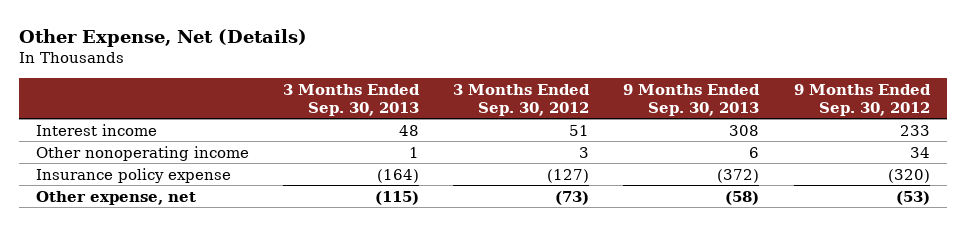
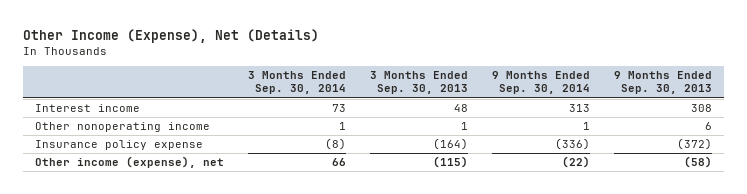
[19,28,308,47] Other Expense, Net (Details) -> [22,29,319,44] Other Income (Expense), Net (Details)
[453,83,591,116] 3 Months Ended Sep. 30, 2012 -> none
[793,83,931,116] 9 Months Ended Sep. 30, 2012 -> none
none -> [247,71,346,95] 3 Months Ended Sep. 30, 2014
none -> [491,71,590,95] 9 Months Ended Sep. 30, 2014
[36,190,197,205] Other expense, net -> [34,156,224,169] Other income (expense), net

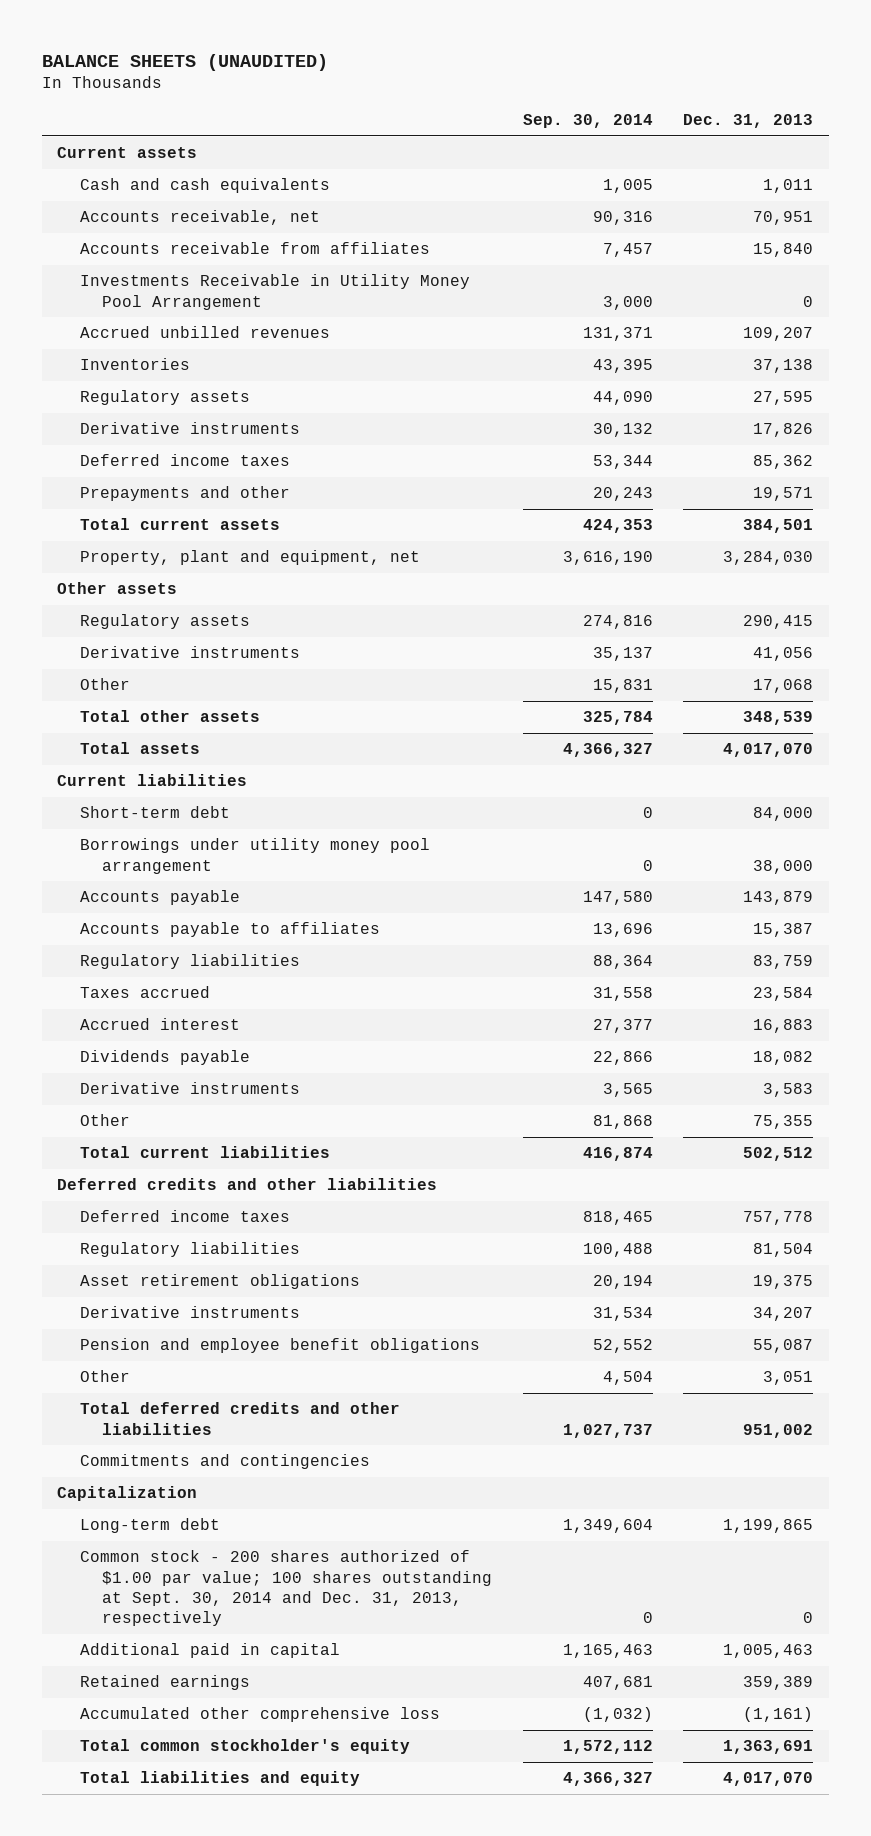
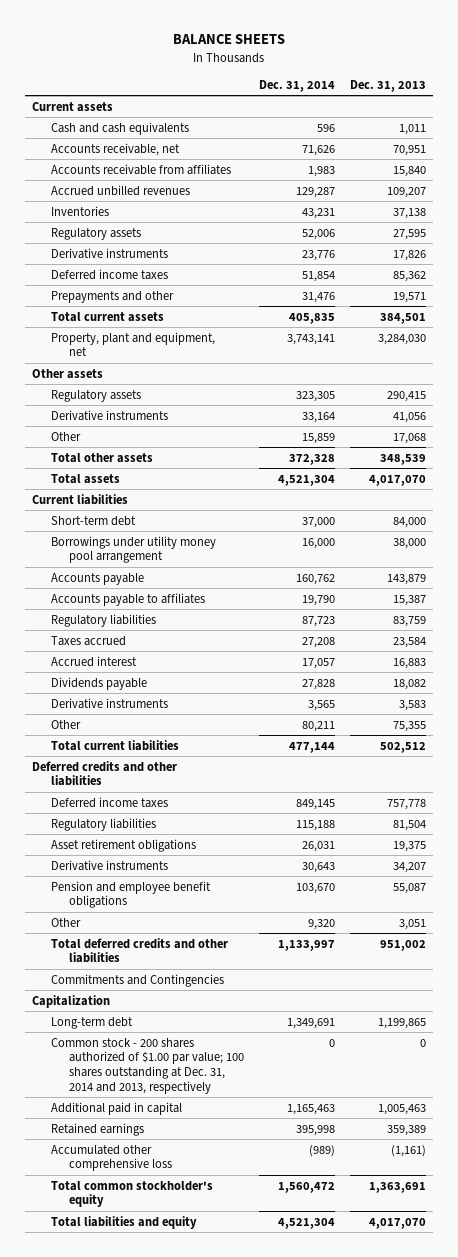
[41,53,328,71] BALANCE SHEETS (UNAUDITED) -> [172,34,285,45] BALANCE SHEETS
[522,114,653,129] Sep. 30, 2014 -> none
none -> [258,79,335,92] Dec. 31, 2014
[79,274,470,310] Investments Receivable in Utility Money Pool Arrangement -> none
[79,1454,370,1470] Commitments and contingencies -> [50,973,224,987] Commitments and Contingencies
[79,1550,492,1627] Common stock - 200 shares authorized of $1.00 par value; 100 shares outstanding at Sept. 30, 2014 and Dec. 31, 2013, respectively -> [50,1037,245,1094] Common stock - 200 shares authorized of $1.00 par value; 100 shares outstanding at Dec. 31, 2014 and 2013, respectively

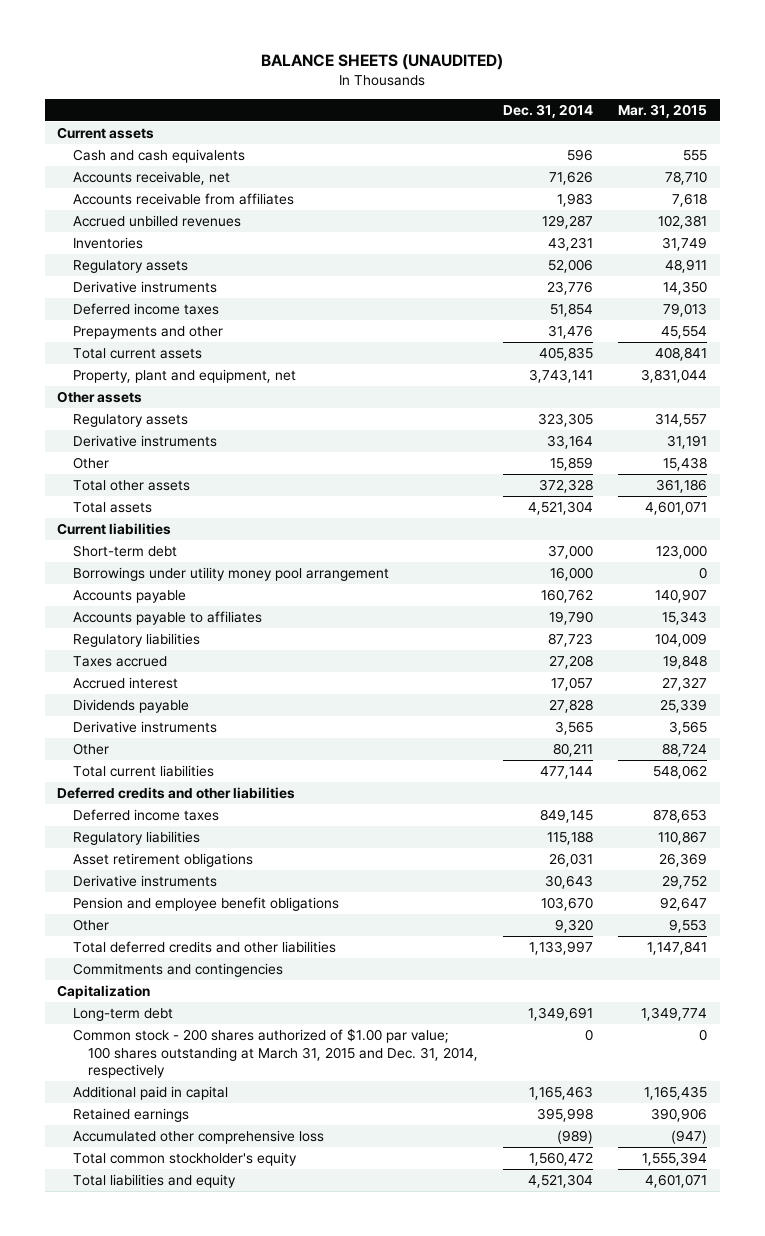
[172,34,285,45] BALANCE SHEETS -> [261,54,504,71] BALANCE SHEETS (UNAUDITED)
[349,79,426,92] Dec. 31, 2013 -> none
none -> [618,103,708,118] Mar. 31, 2015
[50,973,224,987] Commitments and Contingencies -> [72,962,283,977] Commitments and contingencies
[50,1037,245,1094] Common stock - 200 shares authorized of $1.00 par value; 100 shares outstanding at Dec. 31, 2014 and 2013, respectively -> [72,1027,478,1079] Common stock - 200 shares authorized of $1.00 par value; 100 shares outstanding at March 31, 2015 and Dec. 31, 2014, respectively

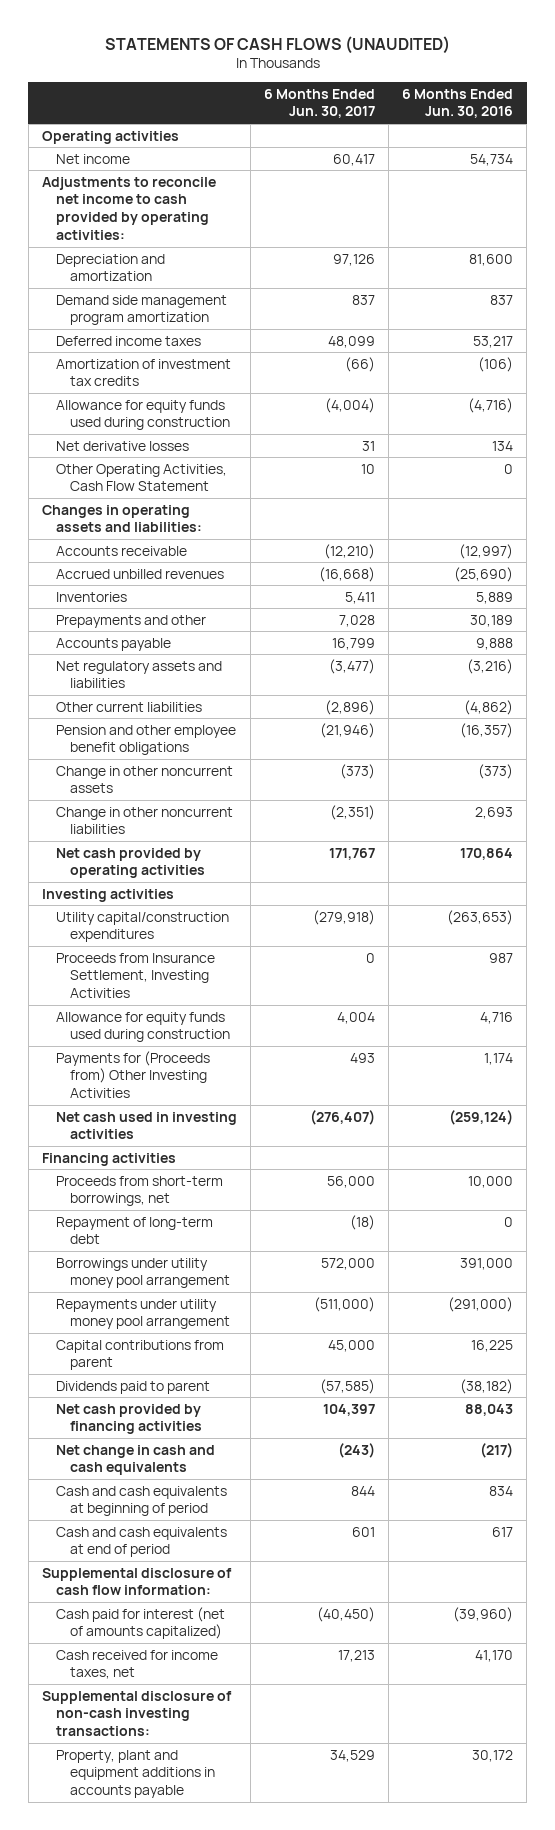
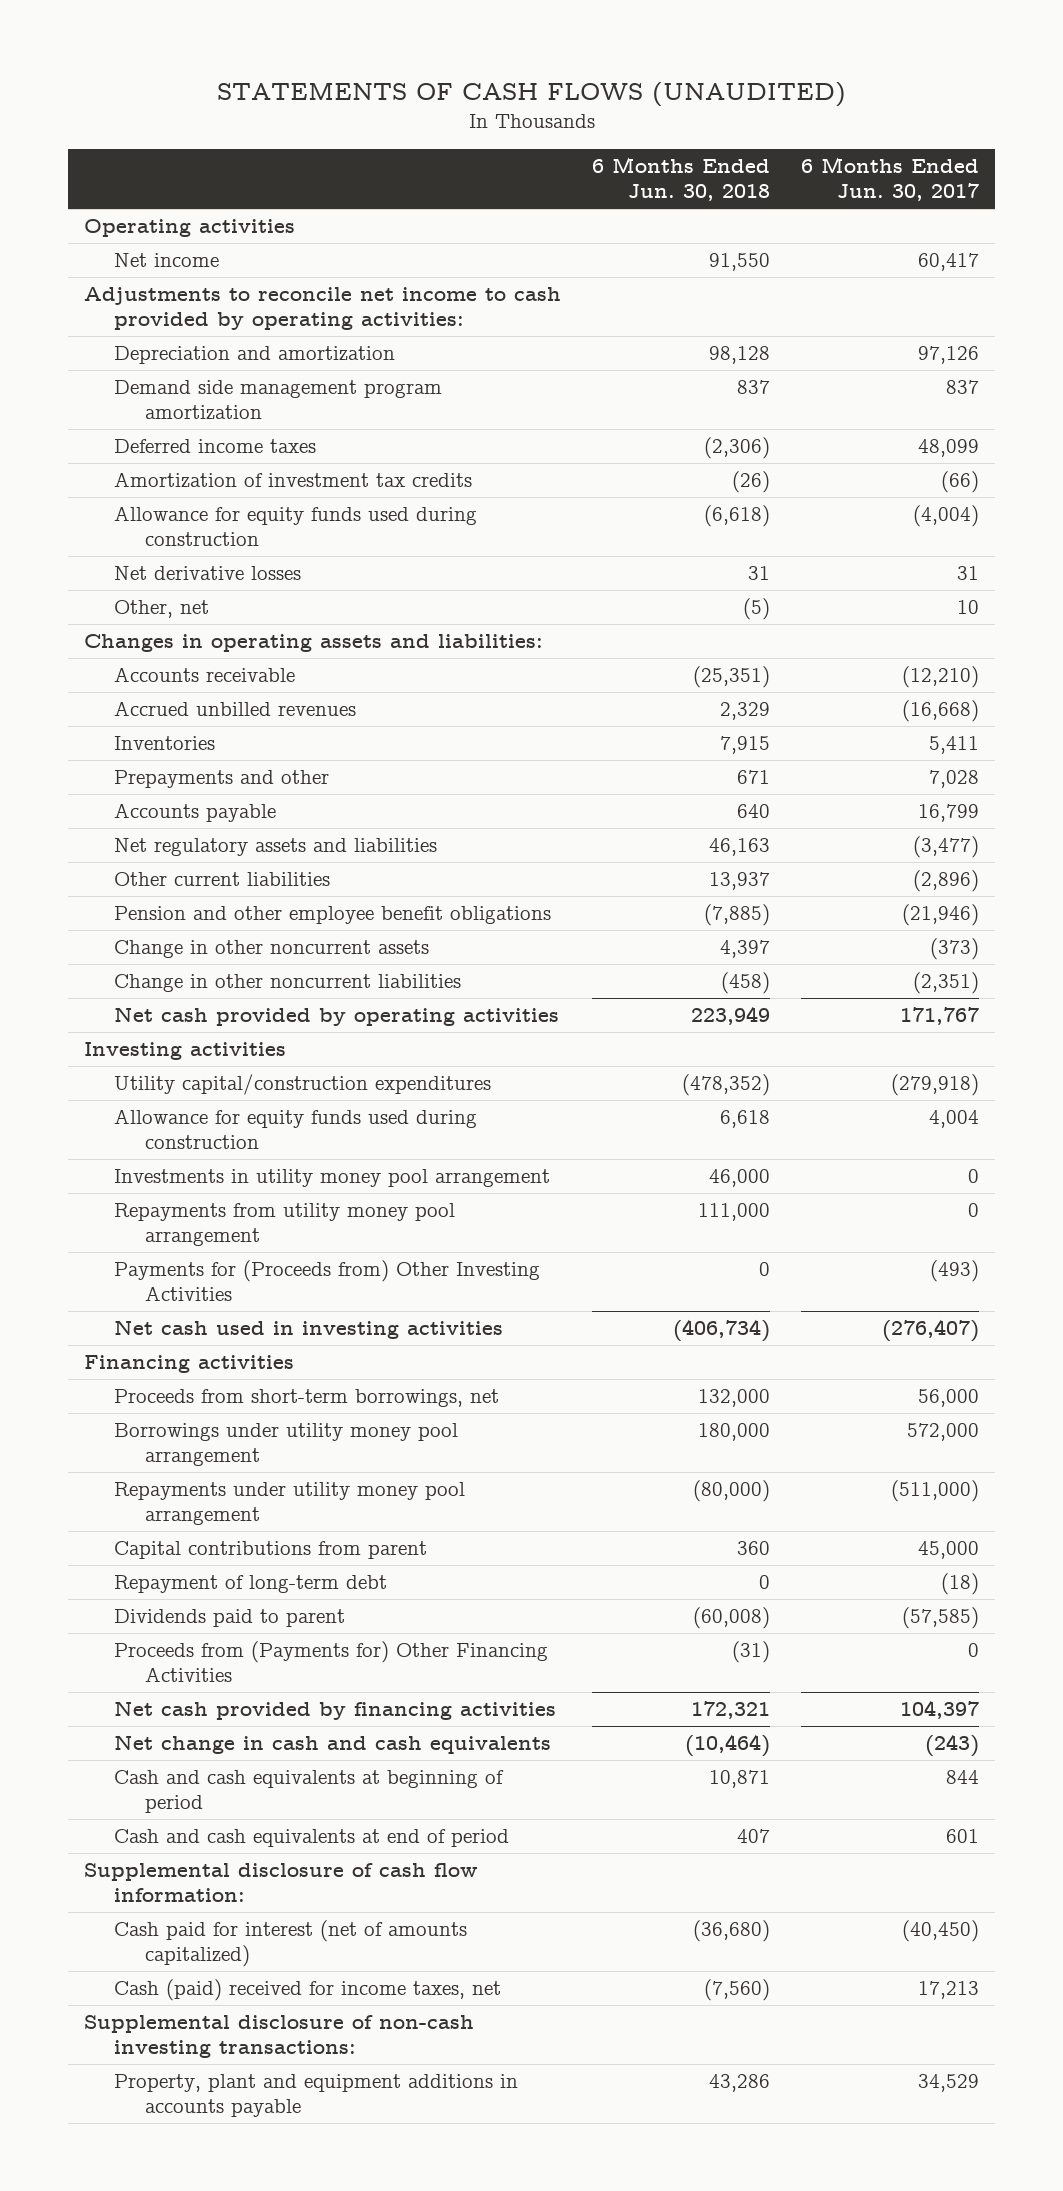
[402,88,514,119] 6 Months Ended Jun. 30, 2016 -> none
none -> [592,157,771,202] 6 Months Ended Jun. 30, 2018
[55,463,227,492] Other Operating Activities, Cash Flow Statement -> [114,600,210,619] Other, net
[55,952,215,999] Proceeds from Insurance Settlement, Investing Activities -> none
none -> [114,1169,551,1188] Investments in utility money pool arrangement
none -> [114,1203,456,1247] Repayments from utility money pool arrangement
[350,1052,376,1063] 493 -> [930,1260,980,1283] (493)
[55,1216,213,1245] Repayment of long-term debt -> [114,1575,388,1594] Repayment of long-term debt
none -> [114,1641,549,1683] Proceeds from (Payments for) Other Financing Activities
[55,1649,218,1680] Cash received for income taxes, net -> [114,1979,502,2002] Cash (paid) received for income taxes, net

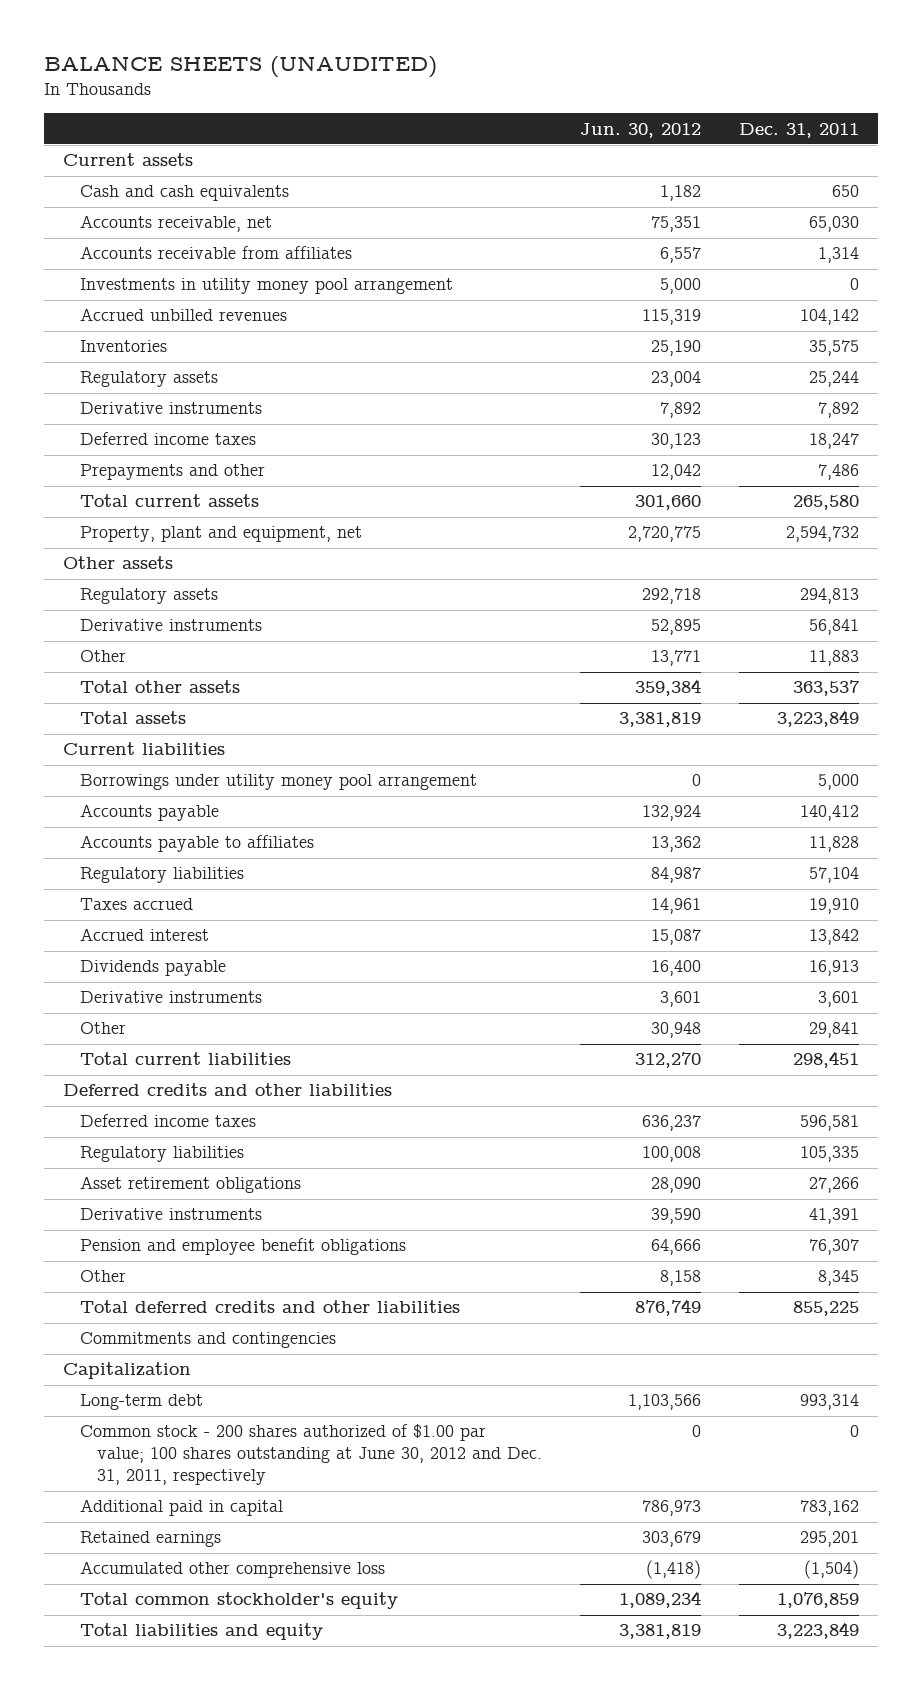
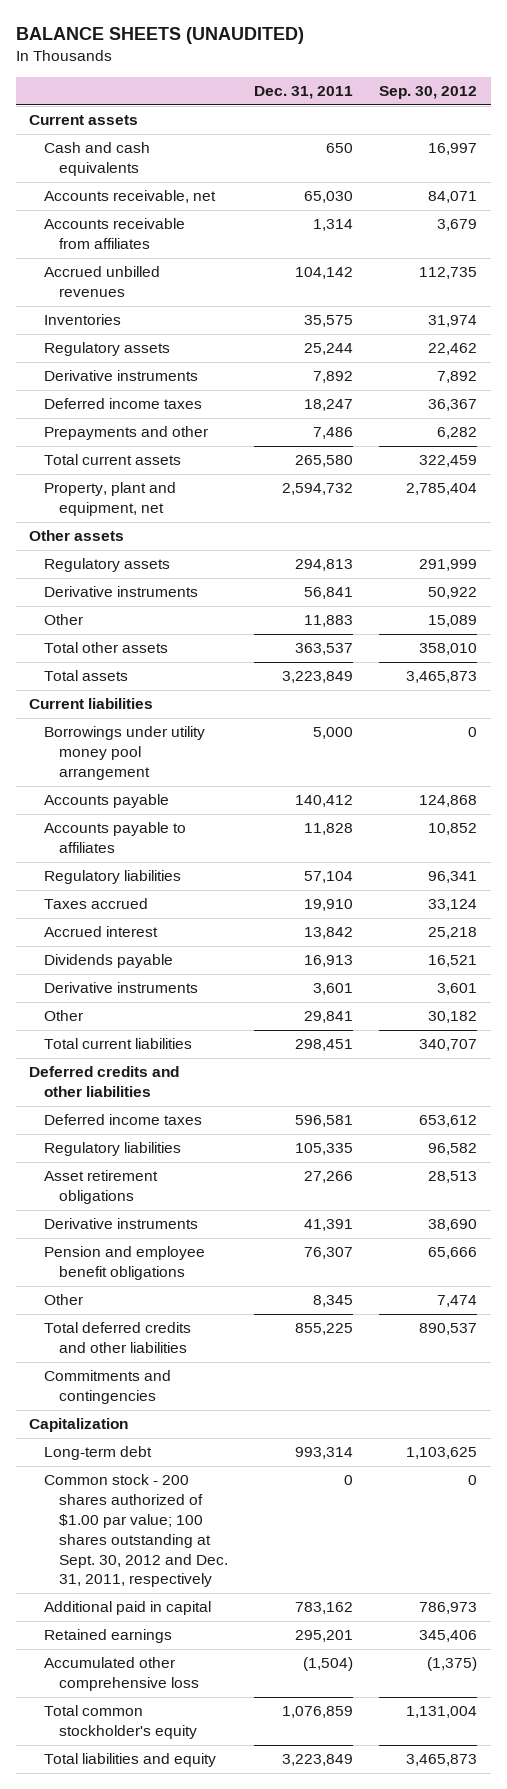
[580,122,702,138] Jun. 30, 2012 -> none
none -> [379,86,478,100] Sep. 30, 2012
[80,278,454,295] Investments in utility money pool arrangement -> none
[80,1424,543,1486] Common stock - 200 shares authorized of $1.00 par value; 100 shares outstanding at June 30, 2012 and Dec. 31, 2011, respectively -> [44,1474,228,1588] Common stock - 200 shares authorized of $1.00 par value; 100 shares outstanding at Sept. 30, 2012 and Dec. 31, 2011, respectively

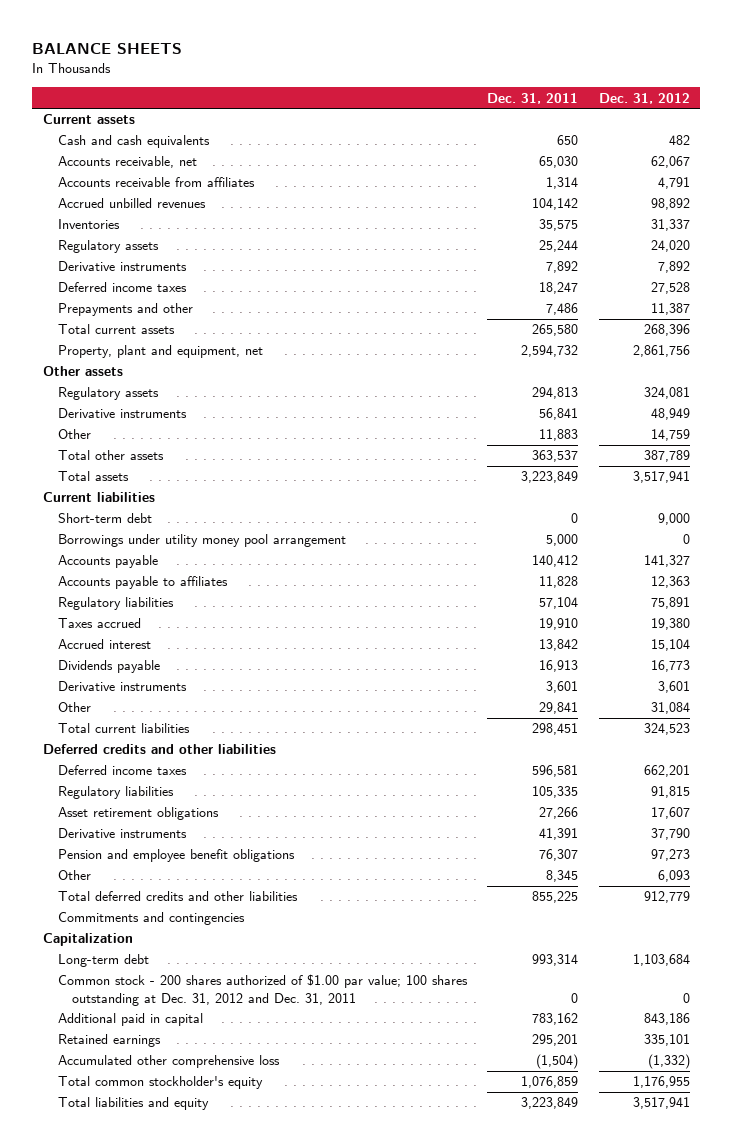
[16,27,305,45] BALANCE SHEETS (UNAUDITED) -> [32,43,183,55] BALANCE SHEETS
[379,86,478,100] Sep. 30, 2012 -> none
none -> [599,92,691,104] Dec. 31, 2012
none -> [57,513,152,524] Short-term debt
[44,1474,228,1588] Common stock - 200 shares authorized of $1.00 par value; 100 shares outstanding at Sept. 30, 2012 and Dec. 31, 2011, respectively -> [57,974,468,1006] Common stock - 200 shares authorized of $1.00 par value; 100 shares outstanding at Dec. 31, 2012 and Dec. 31, 2011

